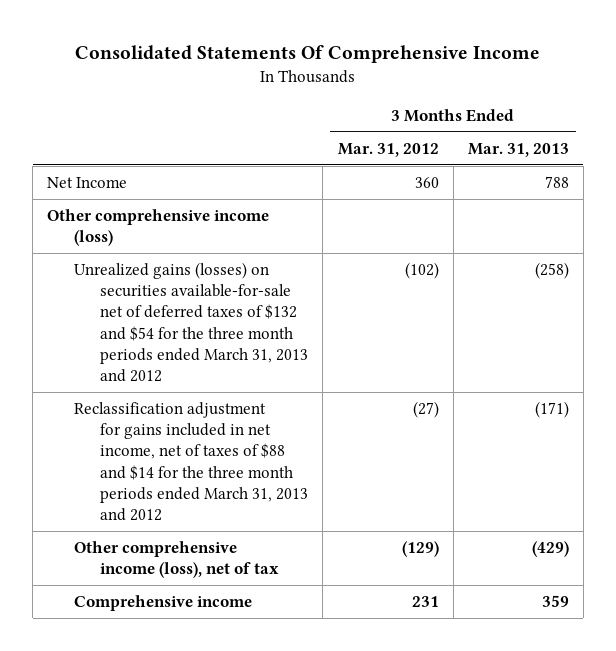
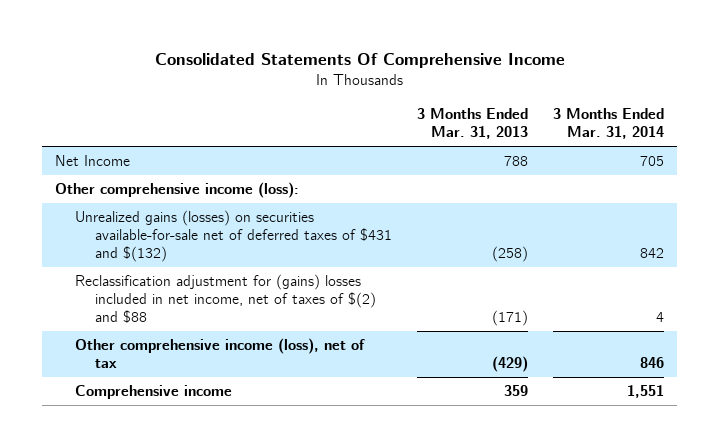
[337,142,439,157] Mar. 31, 2012 -> none
none -> [553,108,665,140] 3 Months Ended Mar. 31, 2014
[47,208,270,247] Other comprehensive income (loss) -> [54,182,299,199] Other comprehensive income (loss):
[73,261,309,383] Unrealized gains (losses) on securities available-for-sale net of deferred taxes of $132 and $54 for the three month periods ended March 31, 2013 and 2012 -> [74,210,392,263] Unrealized gains (losses) on securities available-for-sale net of deferred taxes of $431 and $(132)
[73,401,309,522] Reclassification adjustment for gains included in net income, net of taxes of $88 and $14 for the three month periods ended March 31, 2013 and 2012 -> [74,274,376,324] Reclassification adjustment for (gains) losses included in net income, net of taxes of $(2) and $88

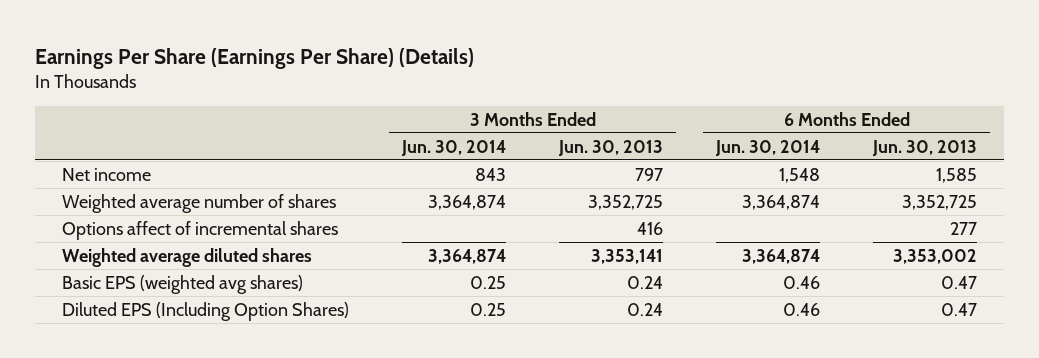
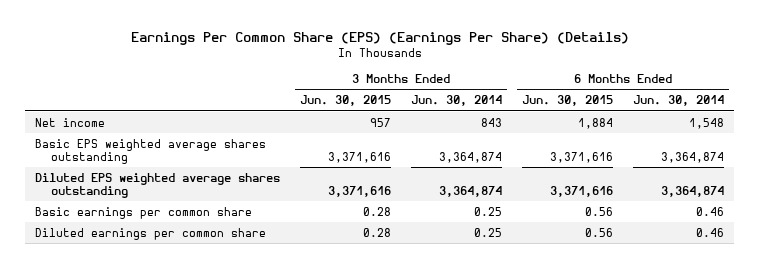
[35,47,475,69] Earnings Per Share (Earnings Per Share) (Details) -> [130,32,629,46] Earnings Per Common Share (EPS) (Earnings Per Share) (Details)
[558,139,664,156] Jun. 30, 2013 -> none
[872,139,978,156] Jun. 30, 2013 -> none
none -> [300,95,392,107] Jun. 30, 2015
none -> [522,95,614,107] Jun. 30, 2015
[61,220,338,240] Options affect of incremental shares -> none
[61,193,336,213] Weighted average number of shares -> [35,138,267,164] Basic EPS weighted average shares outstanding
[61,247,312,267] Weighted average diluted shares -> [35,172,281,198] Diluted EPS weighted average shares outstanding
[61,274,303,294] Basic EPS (weighted avg shares) -> [35,206,253,219] Basic earnings per common share
[61,301,349,321] Diluted EPS (Including Option Shares) -> [35,227,267,240] Diluted earnings per common share

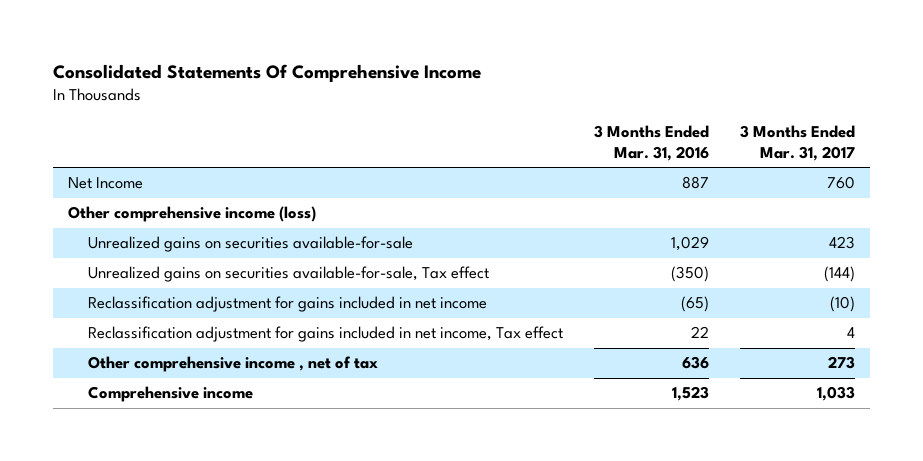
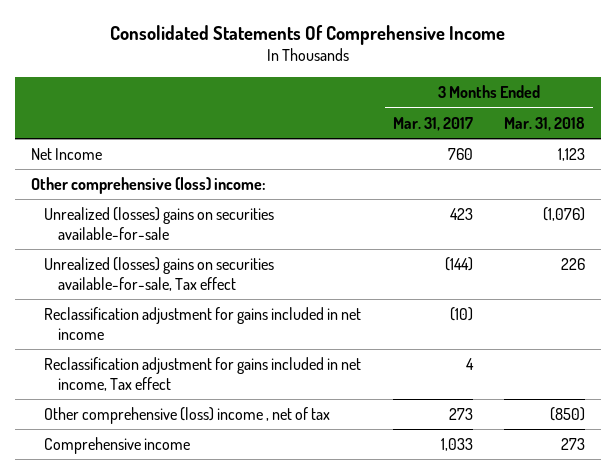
[593,124,709,161] 3 Months Ended Mar. 31, 2016 -> none
none -> [503,116,585,131] Mar. 31, 2018
[67,206,316,223] Other comprehensive income (loss) -> [30,177,266,195] Other comprehensive (loss) income:
[88,236,414,253] Unrealized gains on securities available-for-sale -> [44,207,275,240] Unrealized (losses) gains on securities available-for-sale
[88,266,490,283] Unrealized gains on securities available-for-sale, Tax effect -> [44,257,275,291] Unrealized (losses) gains on securities available-for-sale, Tax effect
[88,356,379,373] Other comprehensive income , net of tax -> [44,407,331,425] Other comprehensive (loss) income , net of tax

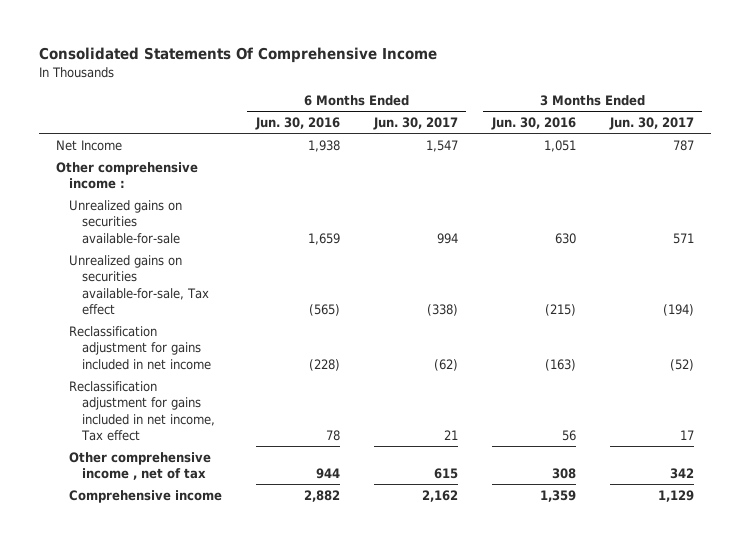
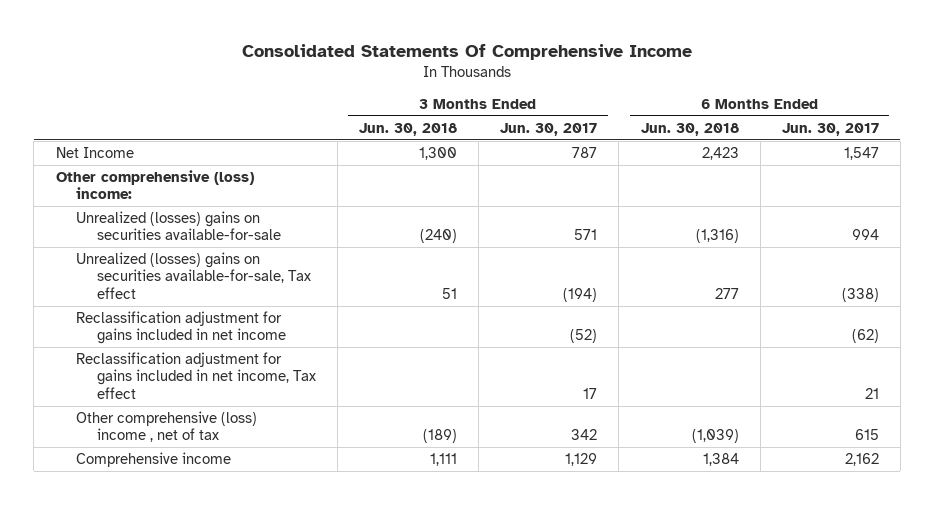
[254,116,340,130] Jun. 30, 2016 -> none
[490,116,576,130] Jun. 30, 2016 -> none
none -> [359,122,458,136] Jun. 30, 2018
none -> [640,122,739,136] Jun. 30, 2018
[55,161,198,190] Other comprehensive income : -> [55,169,254,200] Other comprehensive (loss) income:
[68,199,182,244] Unrealized gains on securities available-for-sale -> [76,210,282,241] Unrealized (losses) gains on securities available-for-sale
[68,254,209,316] Unrealized gains on securities available-for-sale, Tax effect -> [76,251,312,300] Unrealized (losses) gains on securities available-for-sale, Tax effect
[68,451,211,481] Other comprehensive income , net of tax -> [76,410,258,443] Other comprehensive (loss) income , net of tax

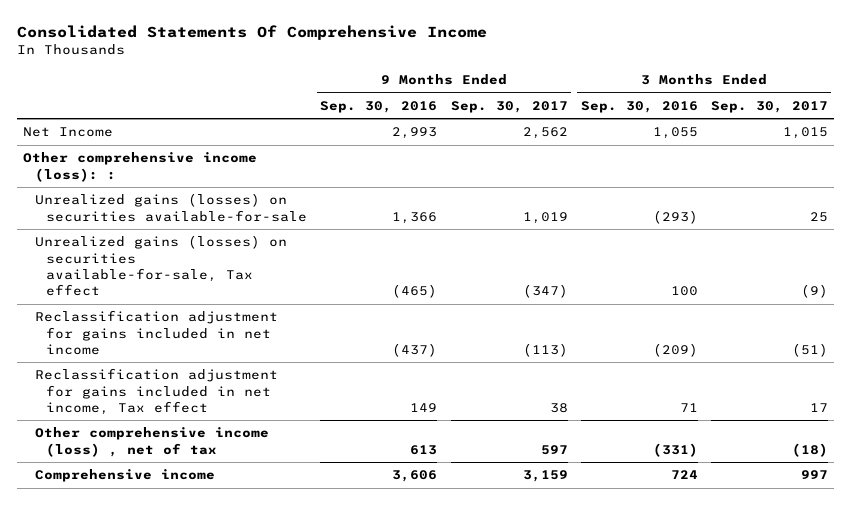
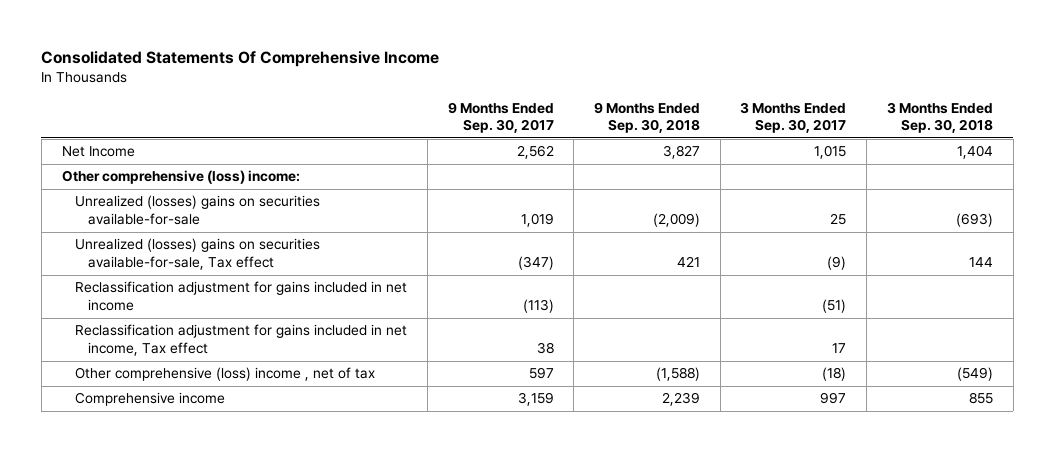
[320,100,438,113] Sep. 30, 2016 -> none
[580,100,698,113] Sep. 30, 2016 -> none
none -> [594,101,701,134] 9 Months Ended Sep. 30, 2018
none -> [886,101,993,134] 3 Months Ended Sep. 30, 2018
[23,152,258,182] Other comprehensive income (loss): : -> [61,170,300,185] Other comprehensive (loss) income:
[34,193,308,222] Unrealized gains (losses) on securities available-for-sale -> [75,195,321,225] Unrealized (losses) gains on securities available-for-sale
[34,235,287,297] Unrealized gains (losses) on securities available-for-sale, Tax effect -> [75,238,321,270] Unrealized (losses) gains on securities available-for-sale, Tax effect
[34,427,269,457] Other comprehensive income (loss) , net of tax -> [75,367,376,382] Other comprehensive (loss) income , net of tax

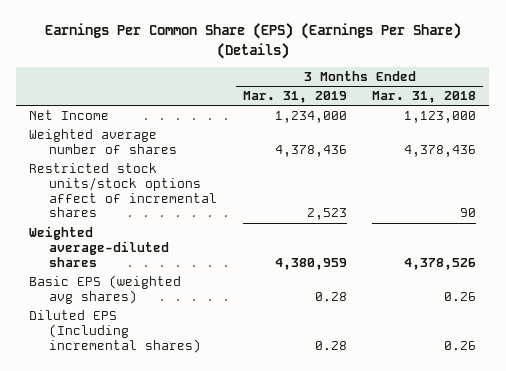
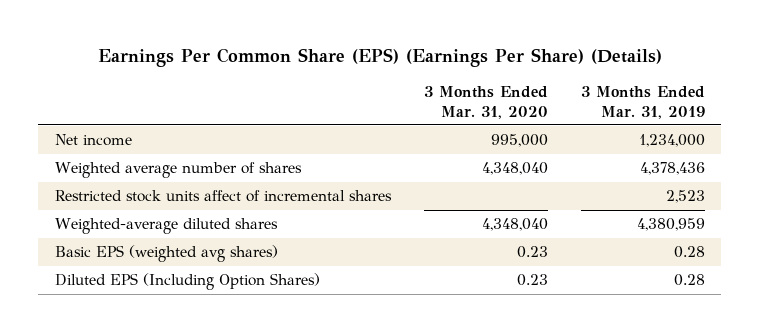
[372,90,477,103] Mar. 31, 2018 -> none
none -> [423,86,548,119] 3 Months Ended Mar. 31, 2020
[29,109,110,120] Net Income -> [54,134,132,147] Net income
[29,162,217,218] Restricted stock units/stock options affect of incremental shares -> [54,190,392,203] Restricted stock units affect of incremental shares
[29,225,169,267] Weighted average-diluted shares -> [54,218,278,235] Weighted-average diluted shares
[29,309,201,353] Diluted EPS (Including incremental shares) -> [54,273,320,291] Diluted EPS (Including Option Shares)

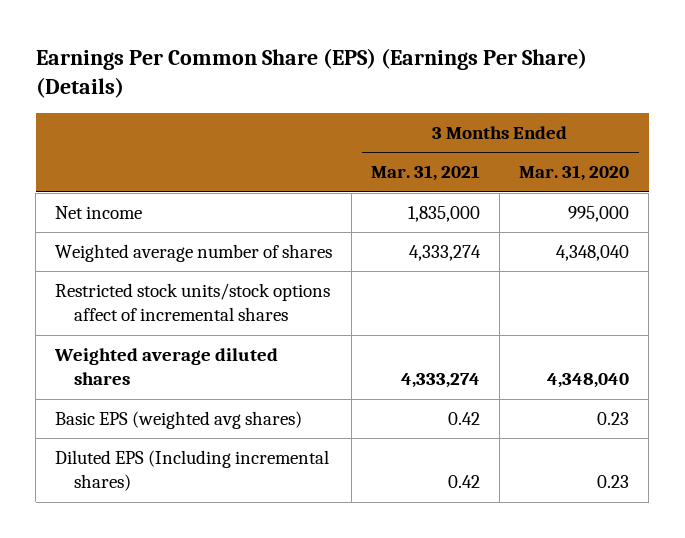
[580,86,705,119] 3 Months Ended Mar. 31, 2019 -> none
none -> [371,165,481,182] Mar. 31, 2021
[54,190,392,203] Restricted stock units affect of incremental shares -> [55,283,331,322] Restricted stock units/stock options affect of incremental shares
[54,218,278,235] Weighted-average diluted shares -> [54,348,279,386] Weighted average diluted shares
[54,273,320,291] Diluted EPS (Including Option Shares) -> [55,450,330,492] Diluted EPS (Including incremental shares)

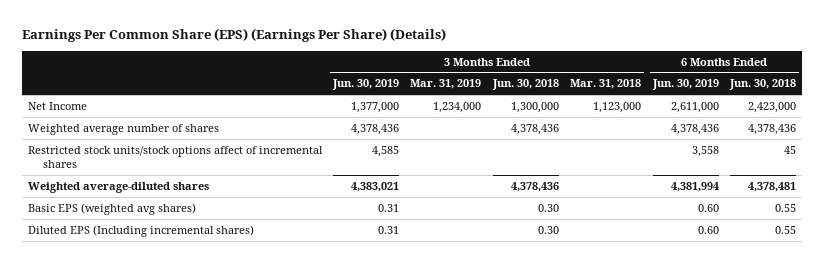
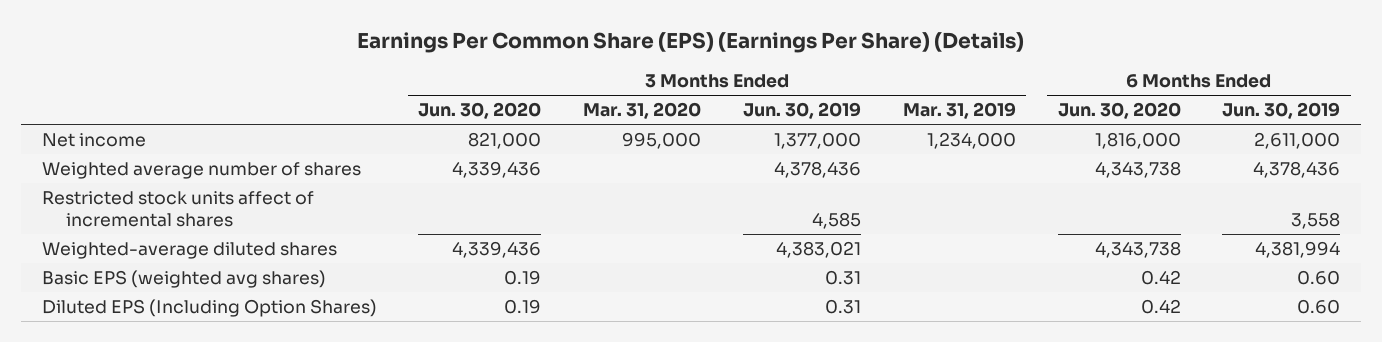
[491,79,559,91] Jun. 30, 2018 -> none
[570,79,642,90] Mar. 31, 2018 -> none
[729,79,797,91] Jun. 30, 2018 -> none
none -> [418,102,542,120] Jun. 30, 2020
none -> [583,102,702,120] Mar. 31, 2020
none -> [1057,102,1181,120] Jun. 30, 2020
[27,101,87,110] Net Income -> [41,133,146,148] Net income
[27,145,323,169] Restricted stock units/stock options affect of incremental shares -> [41,191,314,227] Restricted stock units affect of incremental shares
[27,181,209,193] Weighted average-diluted shares -> [41,242,337,260] Weighted-average diluted shares
[27,224,254,237] Diluted EPS (Including incremental shares) -> [41,299,377,318] Diluted EPS (Including Option Shares)

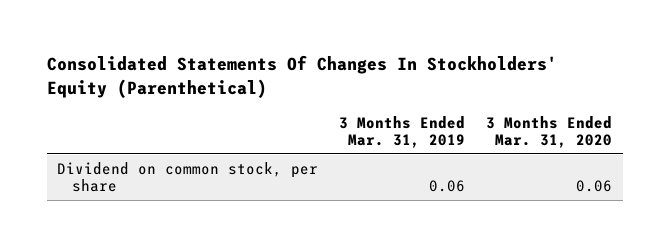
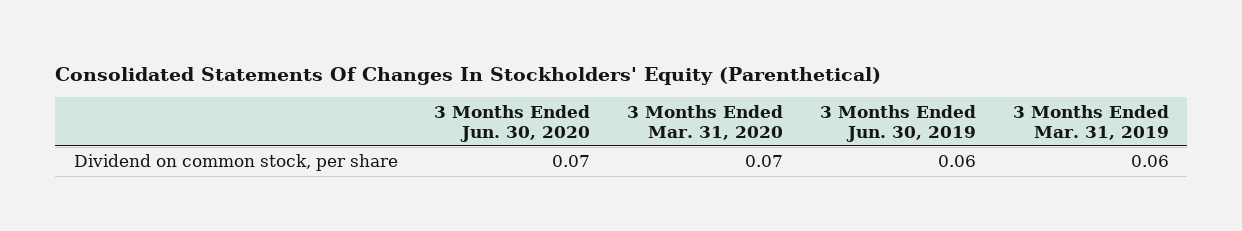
none -> [434,104,591,142] 3 Months Ended Jun. 30, 2020
none -> [819,104,976,142] 3 Months Ended Jun. 30, 2019
[576,180,613,193] 0.06 -> [745,155,784,168] 0.07

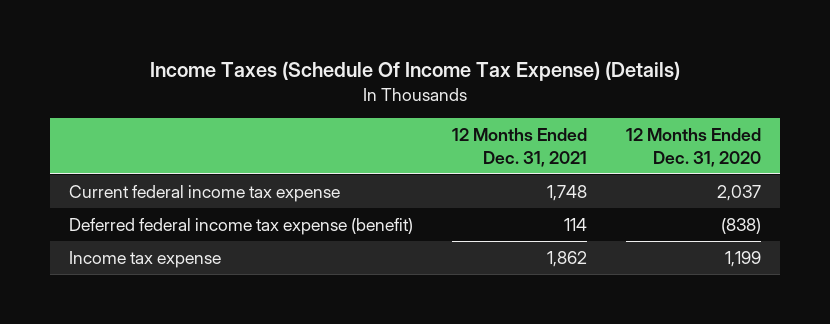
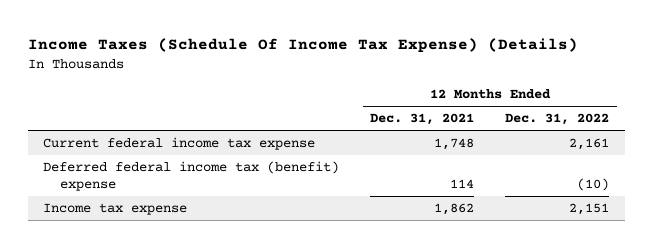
[625,128,761,167] 12 Months Ended Dec. 31, 2020 -> none
none -> [505,113,610,126] Dec. 31, 2022
[69,217,414,235] Deferred federal income tax expense (benefit) -> [43,161,340,191] Deferred federal income tax (benefit) expense

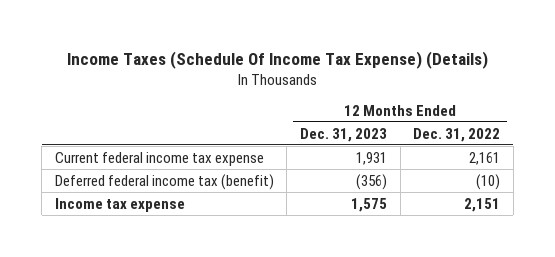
[370,113,475,126] Dec. 31, 2021 -> none
none -> [300,127,388,142] Dec. 31, 2023
[43,161,340,191] Deferred federal income tax (benefit) expense -> [54,173,274,190] Deferred federal income tax (benefit)

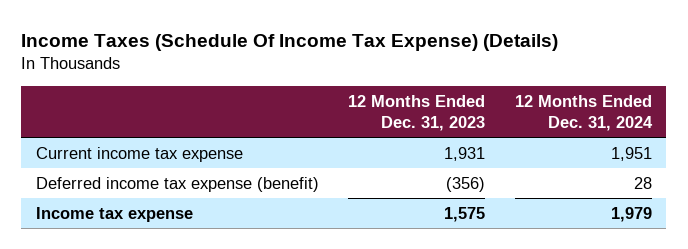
[413,127,501,142] Dec. 31, 2022 -> none
none -> [514,94,653,131] 12 Months Ended Dec. 31, 2024
[54,151,264,166] Current federal income tax expense -> [35,146,243,162] Current income tax expense
[54,173,274,190] Deferred federal income tax (benefit) -> [35,176,319,192] Deferred income tax expense (benefit)

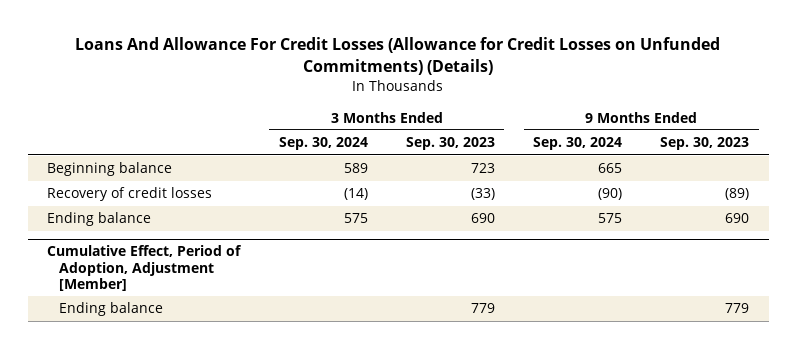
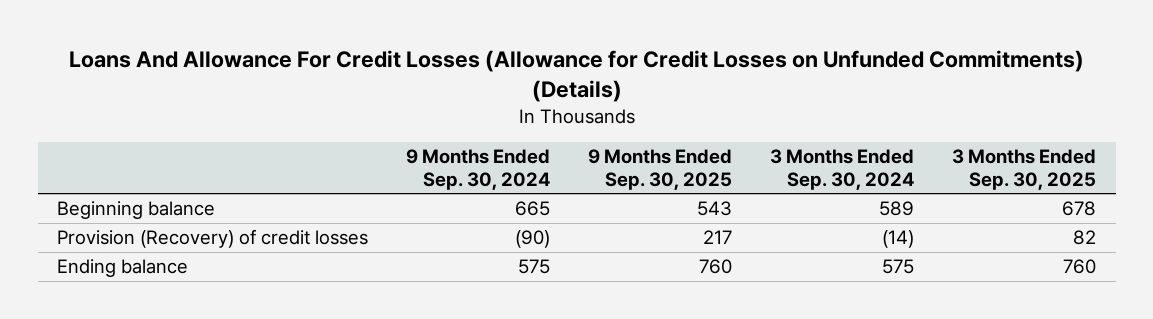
[405,137,495,151] Sep. 30, 2023 -> none
[660,137,750,151] Sep. 30, 2023 -> none
none -> [588,149,733,190] 9 Months Ended Sep. 30, 2025
none -> [952,149,1097,190] 3 Months Ended Sep. 30, 2025
[47,187,213,202] Recovery of credit losses -> [56,229,368,249] Provision (Recovery) of credit losses
[47,245,243,291] Cumulative Effect, Period of Adoption, Adjustment [Member] -> none
[58,302,163,317] Ending balance -> none

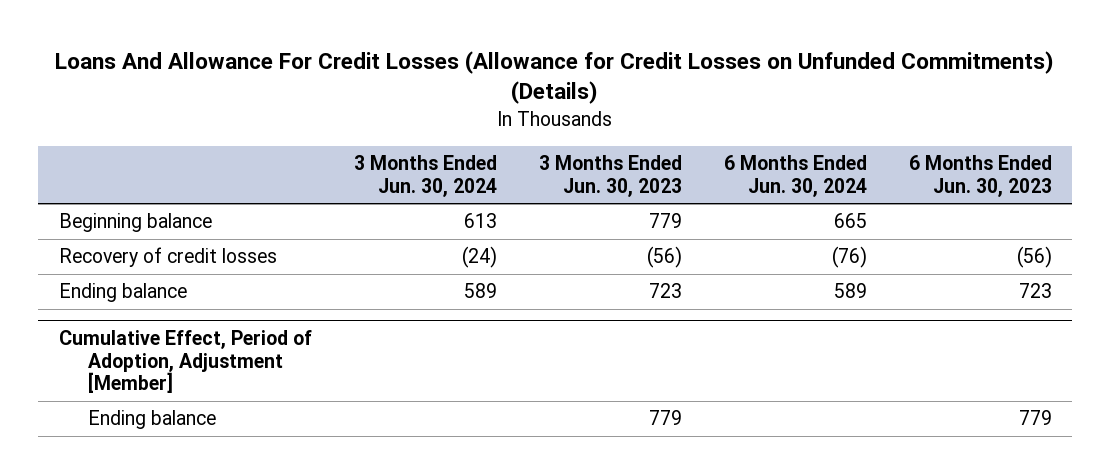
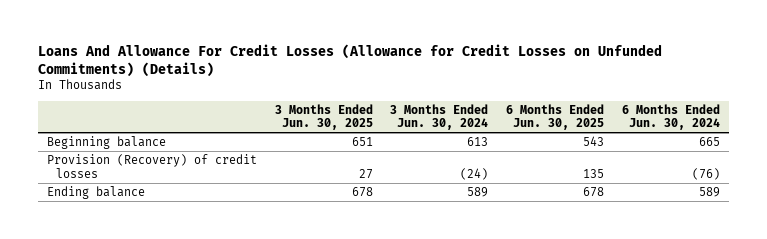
[538,154,682,197] 3 Months Ended Jun. 30, 2023 -> none
[908,154,1052,197] 6 Months Ended Jun. 30, 2023 -> none
none -> [274,103,373,131] 3 Months Ended Jun. 30, 2025
none -> [506,103,605,131] 6 Months Ended Jun. 30, 2025
[59,247,278,268] Recovery of credit losses -> [46,153,257,178] Provision (Recovery) of credit losses
[59,329,313,394] Cumulative Effect, Period of Adoption, Adjustment [Member] -> none
[88,410,217,430] Ending balance -> none

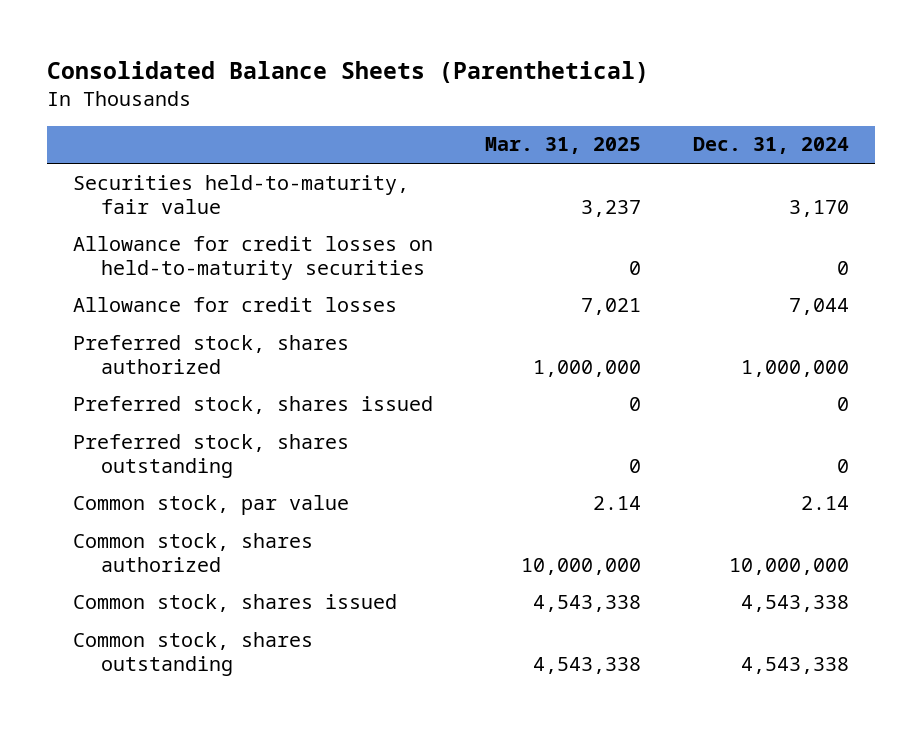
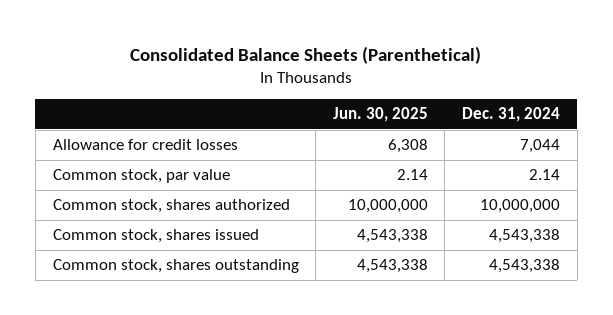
[485,137,642,155] Mar. 31, 2025 -> none
none -> [332,107,428,123] Jun. 30, 2025
[73,174,410,214] Securities held-to-maturity, fair value -> none
[73,235,434,280] Allowance for credit losses on held-to-maturity securities -> none
[73,334,350,374] Preferred stock, shares authorized -> none
[73,395,434,414] Preferred stock, shares issued -> none
[73,433,350,478] Preferred stock, shares outstanding -> none

